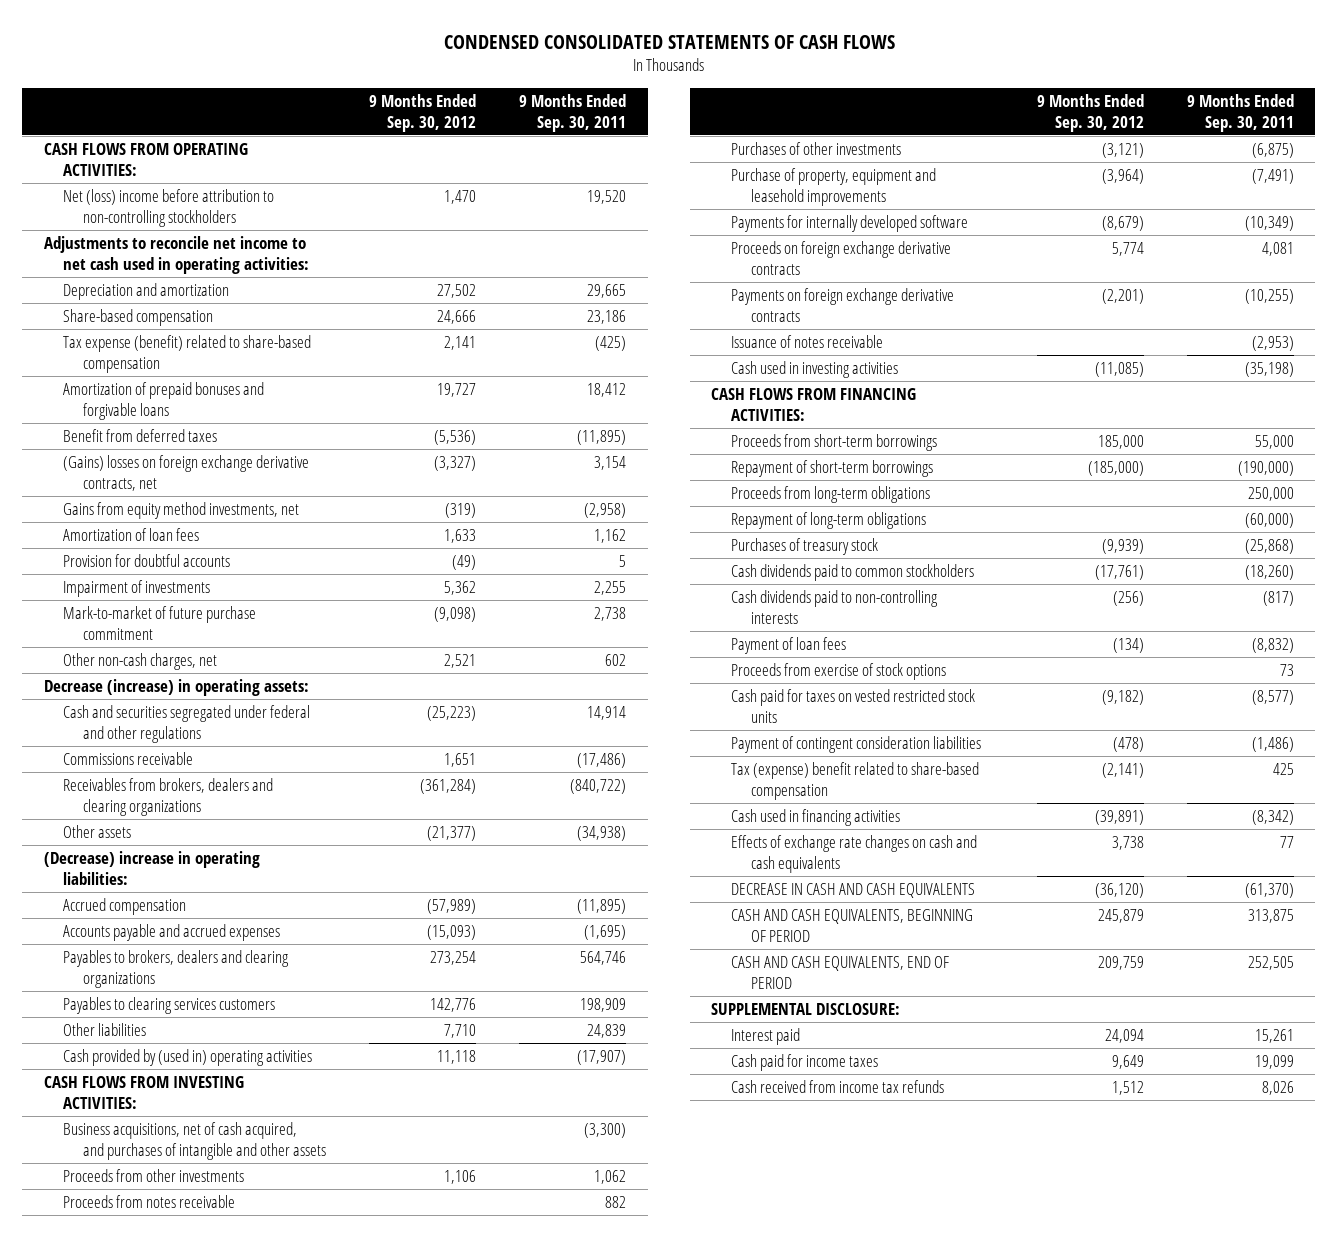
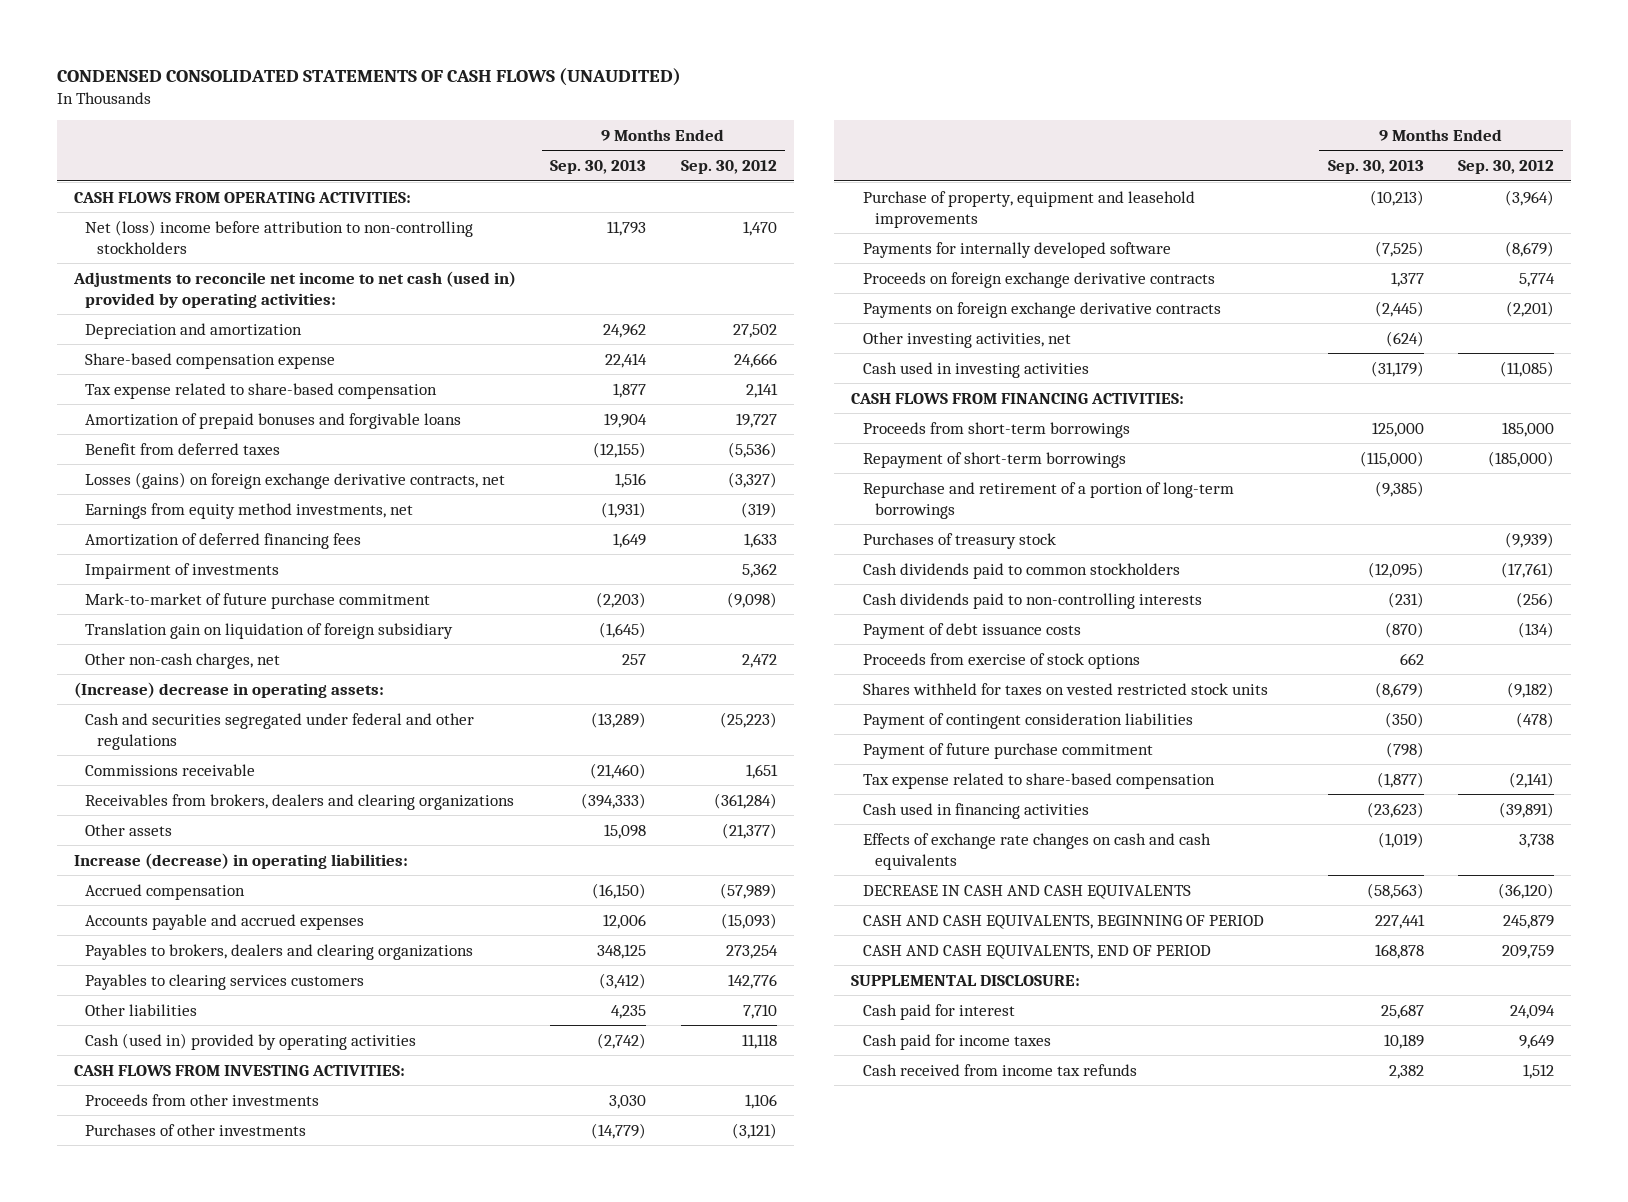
[443,34,895,49] CONDENSED CONSOLIDATED STATEMENTS OF CASH FLOWS -> [56,68,681,87] CONDENSED CONSOLIDATED STATEMENTS OF CASH FLOWS (UNAUDITED)
[519,94,627,132] 9 Months Ended Sep. 30, 2011 -> none
none -> [550,160,647,175] Sep. 30, 2013
[43,236,310,274] Adjustments to reconcile net income to net cash used in operating activities: -> [72,270,516,308] Adjustments to reconcile net income to net cash (used in) provided by operating activities:
[63,309,214,327] Share-based compensation -> [85,352,336,369] Share-based compensation expense
[63,335,312,373] Tax expense (benefit) related to share-based compensation -> [85,382,438,399] Tax expense related to share-based compensation
[63,554,231,568] Provision for doubtful accounts -> none
[63,455,310,491] (Gains) losses on foreign exchange derivative contracts, net -> [85,471,506,489] Losses (gains) on foreign exchange derivative contracts, net
[63,502,300,520] Gains from equity method investments, net -> [85,502,414,519] Earnings from equity method investments, net
[63,528,200,542] Amortization of loan fees -> [85,532,362,549] Amortization of deferred financing fees
none -> [85,622,454,639] Translation gain on liquidation of foreign subsidiary
[444,654,477,669] 2,521 -> [741,653,777,668] 2,472
[43,679,309,697] Decrease (increase) in operating assets: -> [73,681,384,698] (Increase) decrease in operating assets:
[43,851,260,885] (Decrease) increase in operating liabilities: -> [73,852,408,869] Increase (decrease) in operating liabilities:
[63,1049,313,1067] Cash provided by (used in) operating activities -> [85,1032,417,1050] Cash (used in) provided by operating activities
[63,1122,327,1160] Business acquisitions, net of cash acquired, and purchases of intangible and other assets -> none
[63,1195,236,1209] Proceeds from notes receivable -> none
[730,335,883,349] Issuance of notes receivable -> none
none -> [863,331,1072,348] Other investing activities, net
[730,486,930,504] Proceeds from long-term obligations -> none
[730,512,926,530] Repayment of long-term obligations -> [863,481,1235,519] Repurchase and retirement of a portion of long-term borrowings
[730,637,846,655] Payment of loan fees -> [863,622,1082,639] Payment of debt issuance costs
[730,689,975,723] Cash paid for taxes on vested restricted stock units -> [863,682,1269,695] Shares withheld for taxes on vested restricted stock units
none -> [863,742,1154,759] Payment of future purchase commitment
[730,762,979,800] Tax (expense) benefit related to share-based compensation -> [863,772,1216,789] Tax expense related to share-based compensation
[730,1028,800,1046] Interest paid -> [863,1003,1016,1020] Cash paid for interest

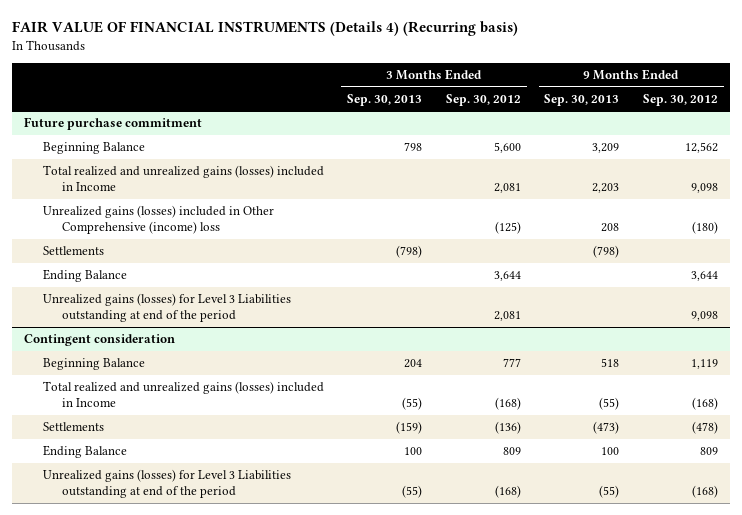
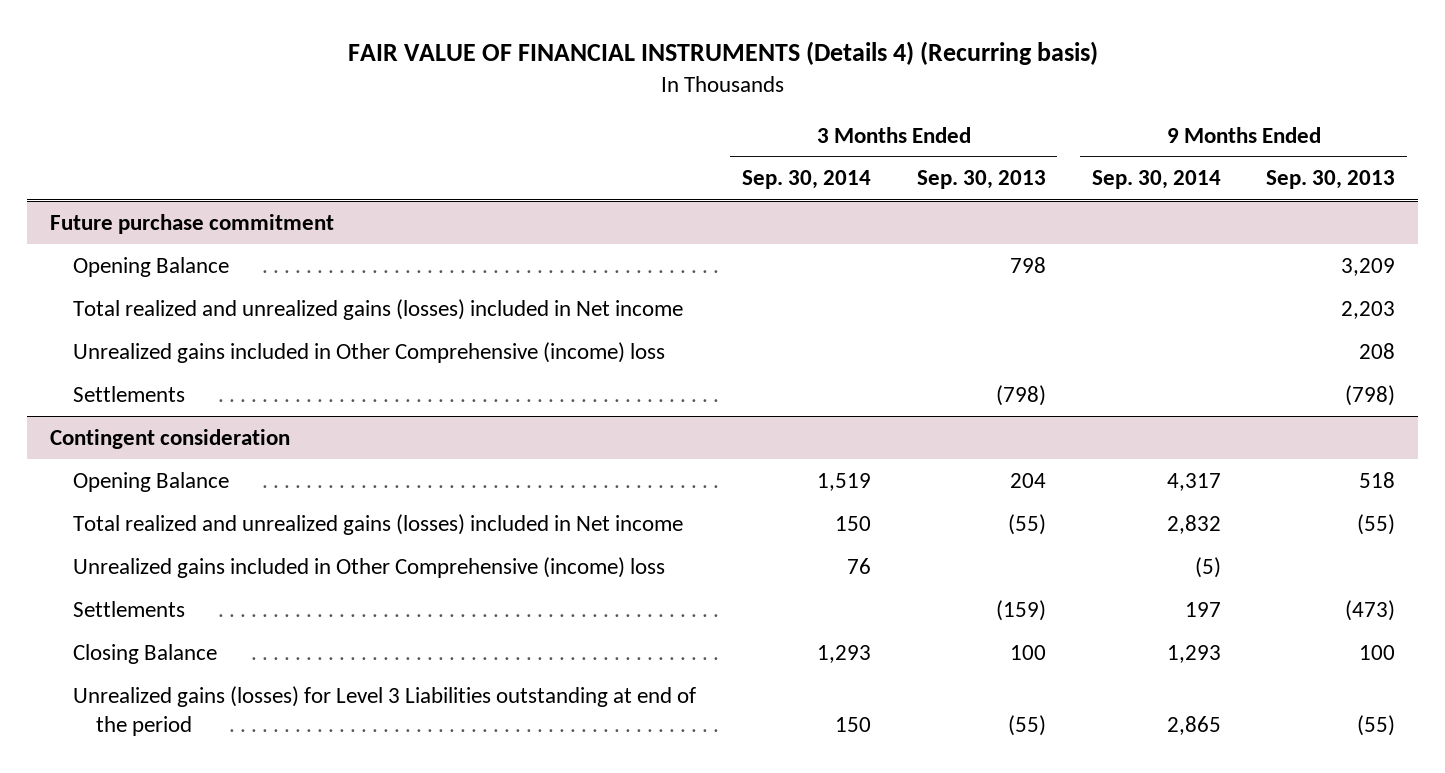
[445,93,521,106] Sep. 30, 2012 -> none
[643,93,719,106] Sep. 30, 2012 -> none
none -> [741,170,871,190] Sep. 30, 2014
none -> [1091,170,1221,190] Sep. 30, 2014
[42,142,145,155] Beginning Balance -> [72,256,229,277] Opening Balance
[42,165,324,192] Total realized and unrealized gains (losses) included in Income -> [72,298,683,320] Total realized and unrealized gains (losses) included in Net income
[42,205,274,235] Unrealized gains (losses) included in Other Comprehensive (income) loss -> [72,341,665,363] Unrealized gains included in Other Comprehensive (income) loss
[42,269,127,283] Ending Balance -> none
[42,293,291,323] Unrealized gains (losses) for Level 3 Liabilities outstanding at end of the period -> none
[42,358,145,371] Beginning Balance -> [72,471,229,492] Opening Balance
[42,381,324,408] Total realized and unrealized gains (losses) included in Income -> [72,513,683,535] Total realized and unrealized gains (losses) included in Net income
none -> [72,556,665,578] Unrealized gains included in Other Comprehensive (income) loss
[42,445,127,459] Ending Balance -> [72,643,217,664] Closing Balance

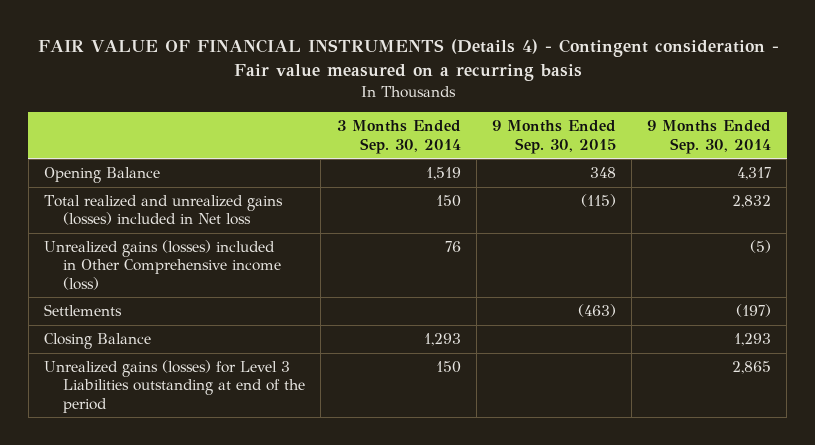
[347,41,1098,66] FAIR VALUE OF FINANCIAL INSTRUMENTS (Details 4) (Recurring basis) -> [37,39,779,82] FAIR VALUE OF FINANCIAL INSTRUMENTS (Details 4) - Contingent consideration - Fair value measured on a recurring basis
[916,170,1046,190] Sep. 30, 2013 -> none
[1266,170,1396,190] Sep. 30, 2013 -> none
none -> [491,120,616,154] 9 Months Ended Sep. 30, 2015
[49,213,334,234] Future purchase commitment -> none
[72,256,229,277] Opening Balance -> none
[72,298,683,320] Total realized and unrealized gains (losses) included in Net income -> none
[72,341,665,363] Unrealized gains included in Other Comprehensive (income) loss -> none
[72,385,185,402] Settlements -> none
[49,428,290,449] Contingent consideration -> none
[72,513,683,535] Total realized and unrealized gains (losses) included in Net income -> [43,195,283,226] Total realized and unrealized gains (losses) included in Net loss
[72,556,665,578] Unrealized gains included in Other Comprehensive (income) loss -> [43,240,282,290] Unrealized gains (losses) included in Other Comprehensive income (loss)
[1184,601,1221,617] 197 -> [736,304,772,318] (197)

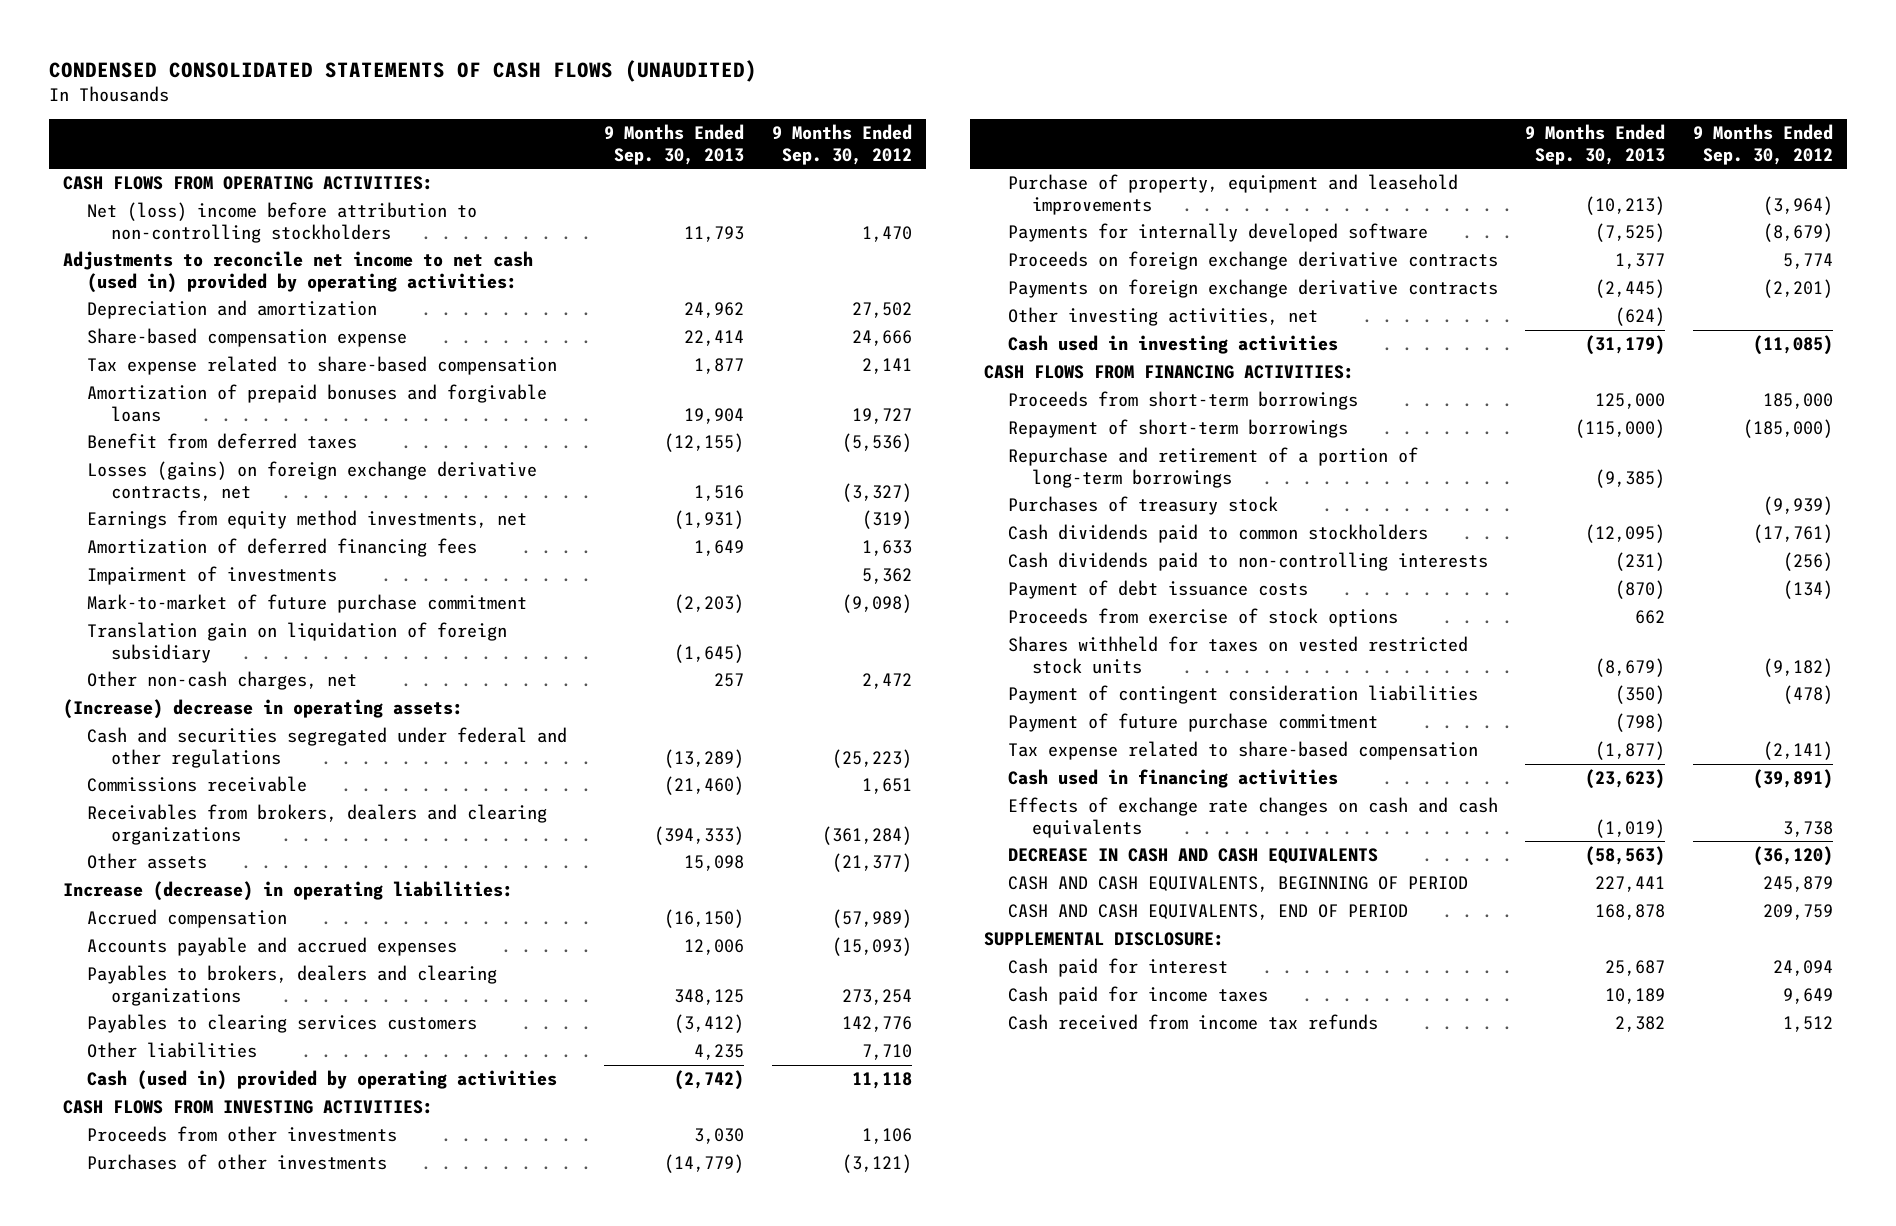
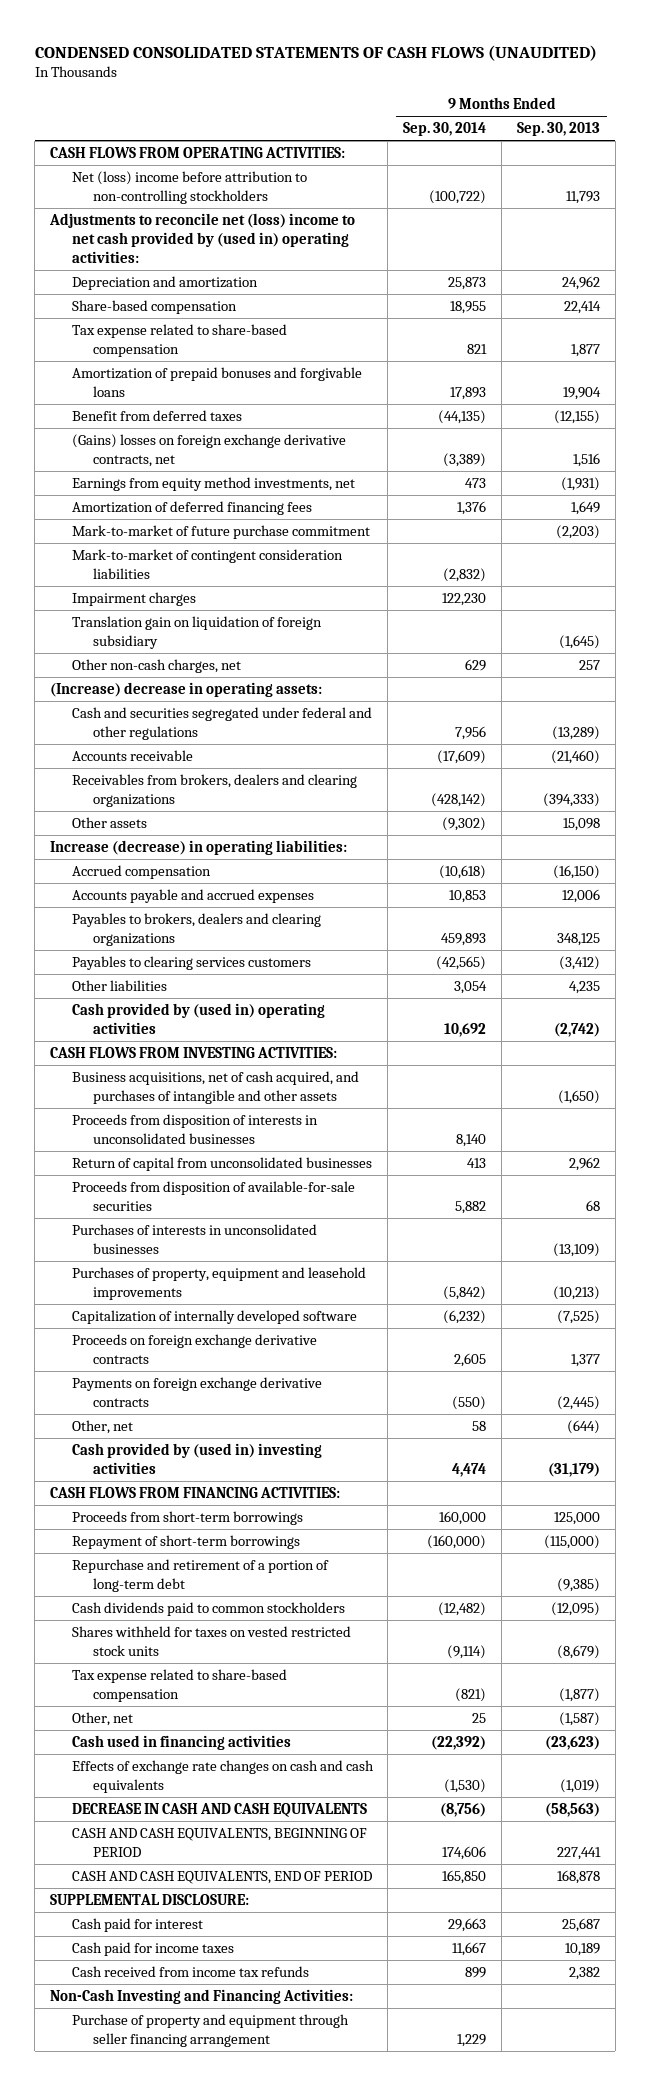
[771,123,912,165] 9 Months Ended Sep. 30, 2012 -> none
none -> [403,122,487,137] Sep. 30, 2014
[62,251,533,293] Adjustments to reconcile net income to net cash (used in) provided by operating activities: -> [49,213,356,263] Adjustments to reconcile net (loss) income to net cash provided by (used in) operating activities:
[87,328,408,348] Share-based compensation expense -> [71,300,237,315] Share-based compensation
[87,461,538,501] Losses (gains) on foreign exchange derivative contracts, net -> [71,434,346,467] (Gains) losses on foreign exchange derivative contracts, net
[87,566,338,586] Impairment of investments -> none
none -> [71,549,343,579] Mark-to-market of contingent consideration liabilities
none -> [71,592,196,607] Impairment charges
[87,776,308,793] Commissions receivable -> [71,750,193,762] Accounts receivable
[87,1070,558,1091] Cash (used in) provided by operating activities -> [71,1003,325,1034] Cash provided by (used in) operating activities
[87,1126,398,1143] Proceeds from other investments -> none
[87,1154,388,1171] Purchases of other investments -> none
none -> [71,1071,359,1104] Business acquisitions, net of cash acquired, and purchases of intangible and other assets
none -> [71,1114,318,1144] Proceeds from disposition of interests in unconsolidated businesses
none -> [71,1157,372,1172] Return of capital from unconsolidated businesses
none -> [71,1181,355,1211] Proceeds from disposition of available-for-sale securities
none -> [71,1224,317,1254] Purchases of interests in unconsolidated businesses
[1008,174,1459,215] Purchase of property, equipment and leasehold improvements -> [71,1267,366,1300] Purchases of property, equipment and leasehold improvements
[1008,223,1429,243] Payments for internally developed software -> [71,1310,357,1325] Capitalization of internally developed software
[1008,307,1319,327] Other investing activities, net -> [71,1420,133,1435] Other, net
[1615,307,1666,327] (624) -> [566,1420,600,1435] (644)
[1008,335,1339,355] Cash used in investing activities -> [71,1443,322,1474] Cash provided by (used in) investing activities
[1008,496,1279,516] Purchases of treasury stock -> none
[1008,447,1419,488] Repurchase and retirement of a portion of long-term borrowings -> [71,1559,329,1592] Repurchase and retirement of a portion of long-term debt
[1008,552,1489,572] Cash dividends paid to non-controlling interests -> none
[1008,580,1309,600] Payment of debt issuance costs -> none
[1008,608,1399,628] Proceeds from exercise of stock options -> none
[1008,685,1479,705] Payment of contingent consideration liabilities -> none
[1008,713,1379,733] Payment of future purchase commitment -> none
none -> [71,1712,133,1727] Other, net
none -> [50,1989,354,2005] Non-Cash Investing and Financing Activities:
none -> [71,2014,349,2047] Purchase of property and equipment through seller financing arrangement

